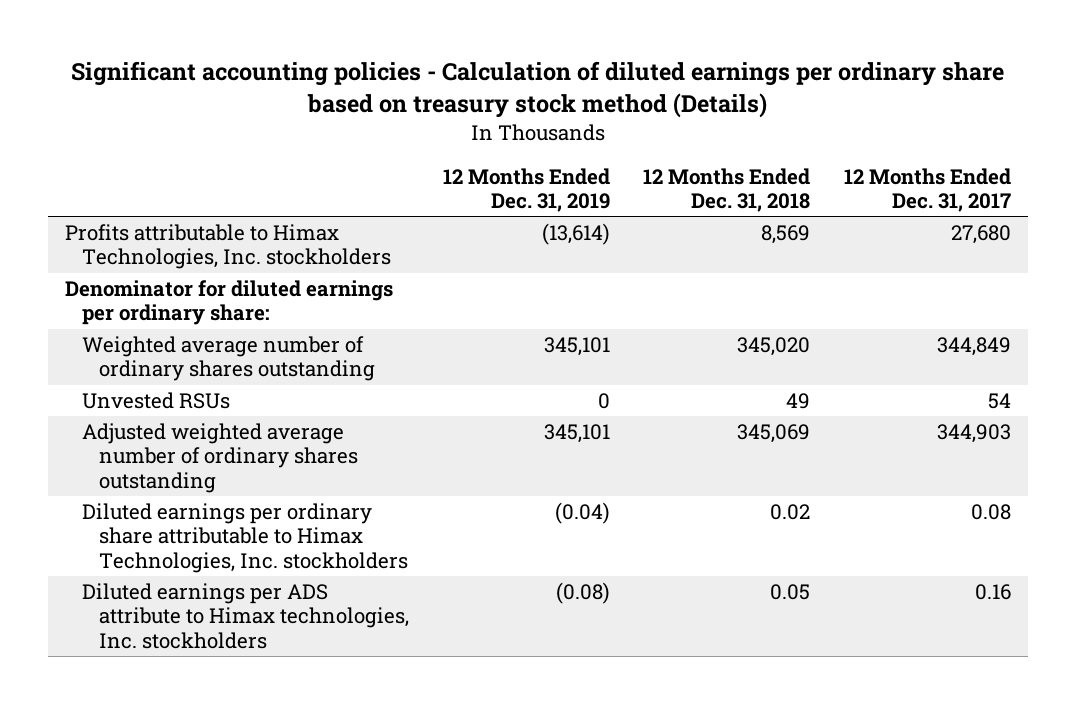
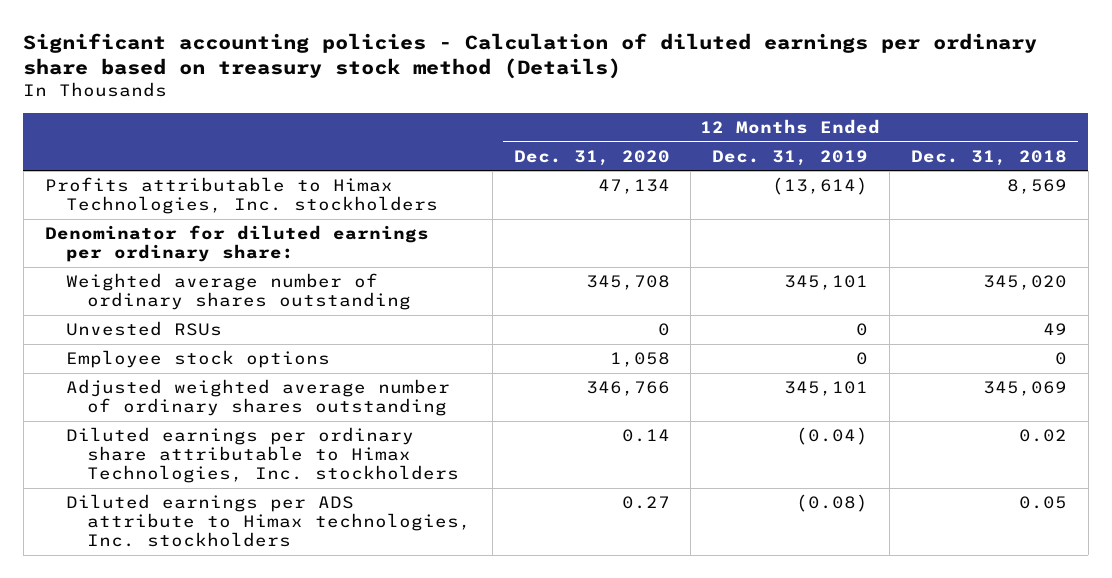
[844,167,1012,213] 12 Months Ended Dec. 31, 2017 -> none
none -> [513,149,670,166] Dec. 31, 2020
none -> [65,350,330,369] Employee stock options

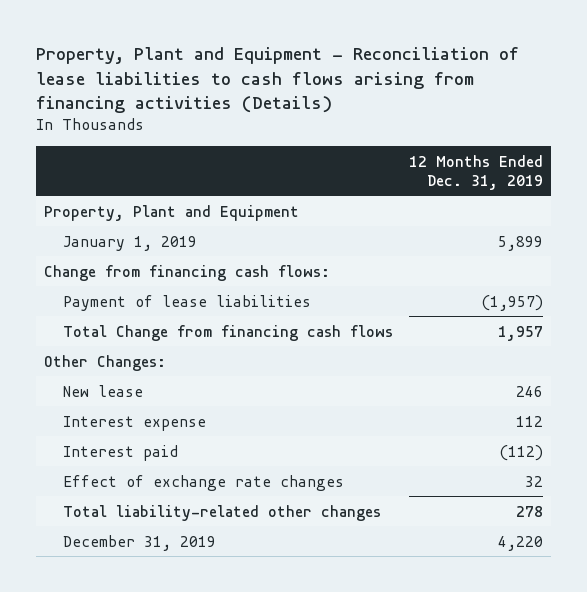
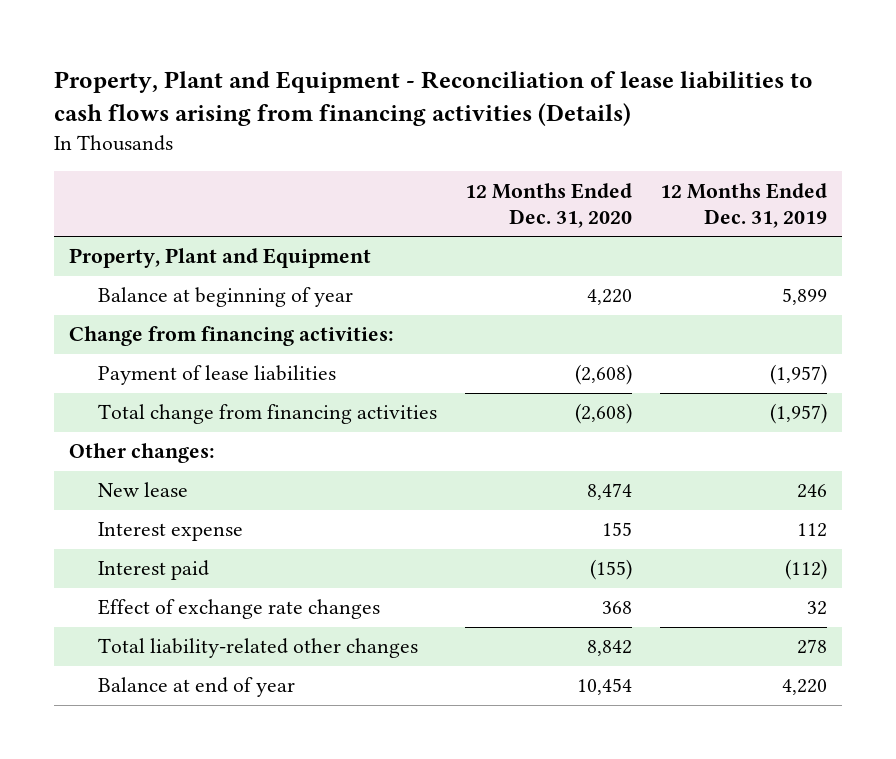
none -> [464,182,632,228] 12 Months Ended Dec. 31, 2020
[63,235,198,251] January 1, 2019 -> [97,287,353,308] Balance at beginning of year
[43,264,330,281] Change from financing cash flows: -> [68,326,394,347] Change from financing activities:
[63,324,394,341] Total Change from financing cash flows -> [97,404,437,425] Total change from financing activities
[498,325,544,341] 1,957 -> [770,403,828,425] (1,957)
[43,354,166,371] Other Changes: -> [68,443,215,464] Other changes:
[63,534,217,551] December 31, 2019 -> [97,677,295,698] Balance at end of year

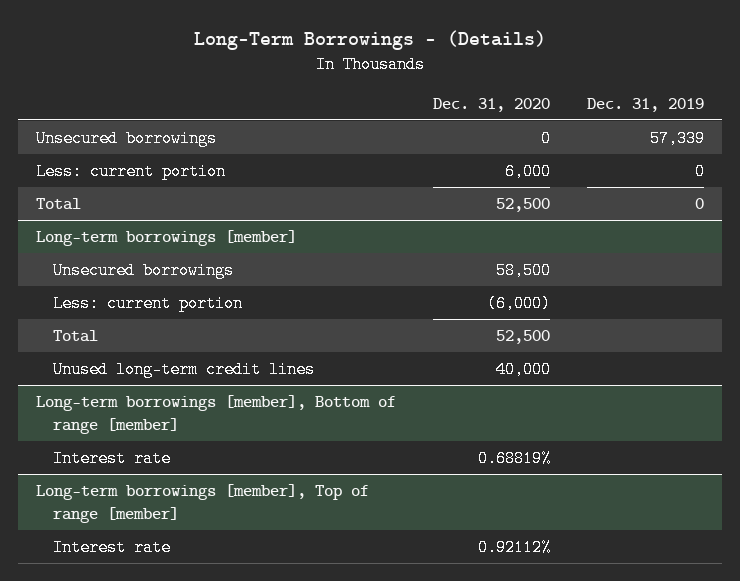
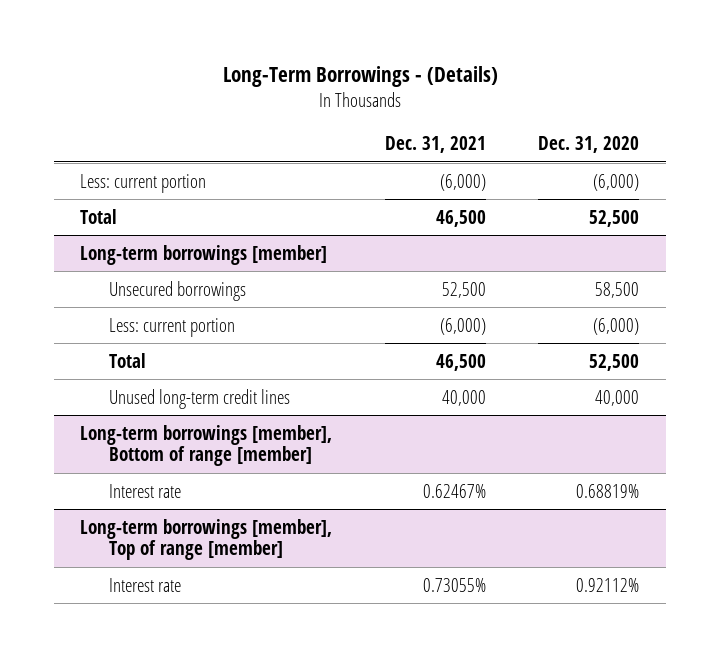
[586,97,704,112] Dec. 31, 2019 -> none
none -> [384,136,486,154] Dec. 31, 2021
[36,129,218,147] Unsecured borrowings -> none
[505,162,552,180] 6,000 -> [593,173,640,191] (6,000)

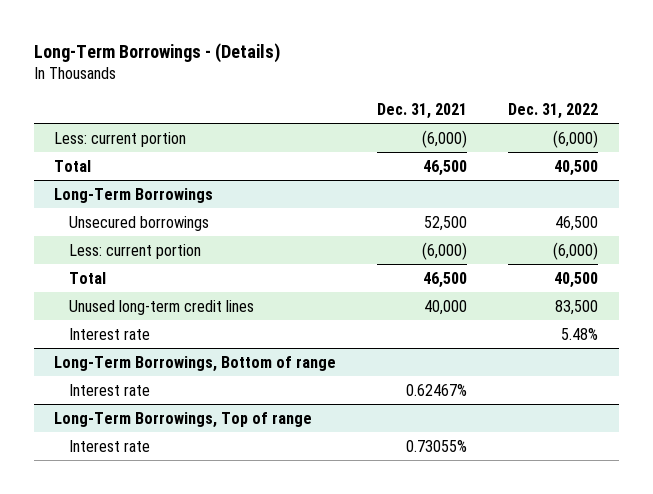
[538,136,640,154] Dec. 31, 2020 -> none
none -> [508,102,599,119] Dec. 31, 2022
[79,244,327,265] Long-term borrowings [member] -> [54,187,214,203] Long-Term Borrowings
none -> [68,327,150,340] Interest rate
[79,424,332,467] Long-term borrowings [member], Bottom of range [member] -> [54,355,337,372] Long-Term Borrowings, Bottom of range
[79,518,332,561] Long-term borrowings [member], Top of range [member] -> [54,411,313,428] Long-Term Borrowings, Top of range

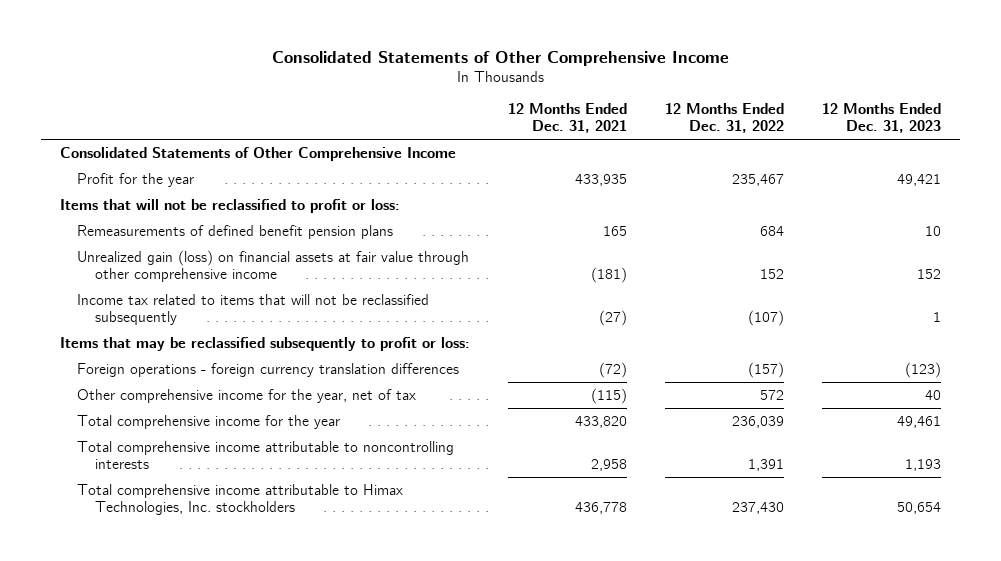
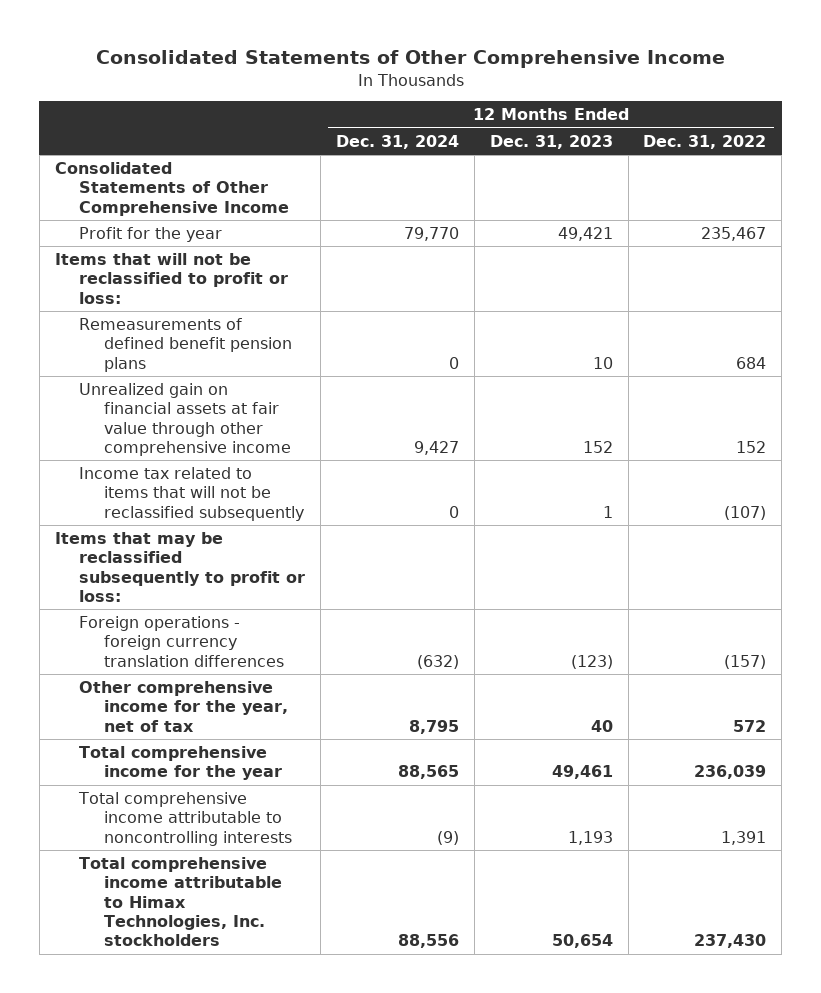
[507,103,627,134] 12 Months Ended Dec. 31, 2021 -> none
none -> [335,134,459,149] Dec. 31, 2024
[77,250,470,282] Unrealized gain (loss) on financial assets at fair value through other comprehensive income -> [79,382,291,456] Unrealized gain on financial assets at fair value through other comprehensive income

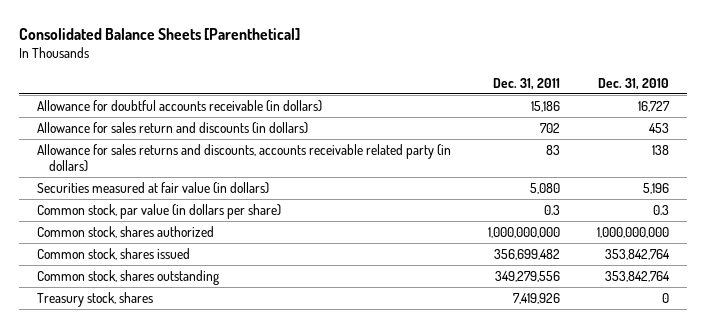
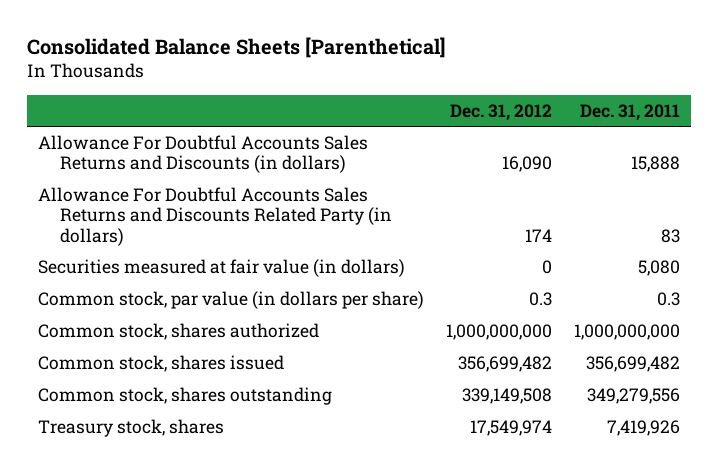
[597,77,669,90] Dec. 31, 2010 -> none
none -> [449,103,552,121] Dec. 31, 2012
[37,100,323,113] Allowance for doubtful accounts receivable (in dollars) -> none
[37,122,309,135] Allowance for sales return and discounts (in dollars) -> [37,135,368,174] Allowance For Doubtful Accounts Sales Returns and Discounts (in dollars)
[540,123,561,134] 702 -> [631,156,681,173] 15,888
[37,144,452,172] Allowance for sales returns and discounts, accounts receivable related party (in dollars) -> [37,187,392,246] Allowance For Doubtful Accounts Sales Returns and Discounts Related Party (in dollars)

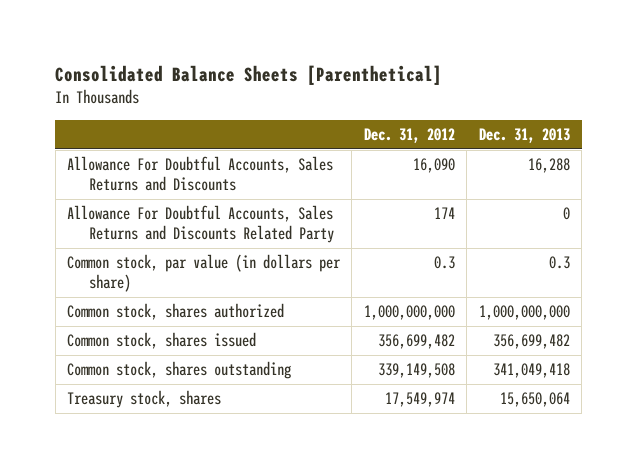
[580,103,681,121] Dec. 31, 2011 -> none
none -> [478,128,570,144] Dec. 31, 2013
[37,259,405,278] Securities measured at fair value (in dollars) -> none
[37,135,368,174] Allowance For Doubtful Accounts Sales Returns and Discounts (in dollars) -> [67,156,334,192] Allowance For Doubtful Accounts, Sales Returns and Discounts
[37,187,392,246] Allowance For Doubtful Accounts Sales Returns and Discounts Related Party (in dollars) -> [67,205,335,244] Allowance For Doubtful Accounts, Sales Returns and Discounts Related Party

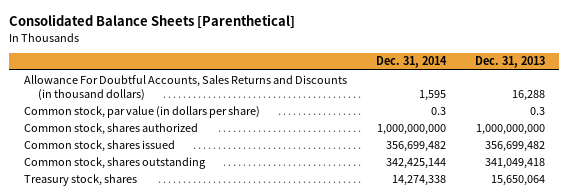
[363,128,455,144] Dec. 31, 2012 -> none
none -> [375,56,447,69] Dec. 31, 2014
[67,205,335,244] Allowance For Doubtful Accounts, Sales Returns and Discounts Related Party -> none
[67,156,334,192] Allowance For Doubtful Accounts, Sales Returns and Discounts -> [23,74,347,101] Allowance For Doubtful Accounts, Sales Returns and Discounts (in thousand dollars)

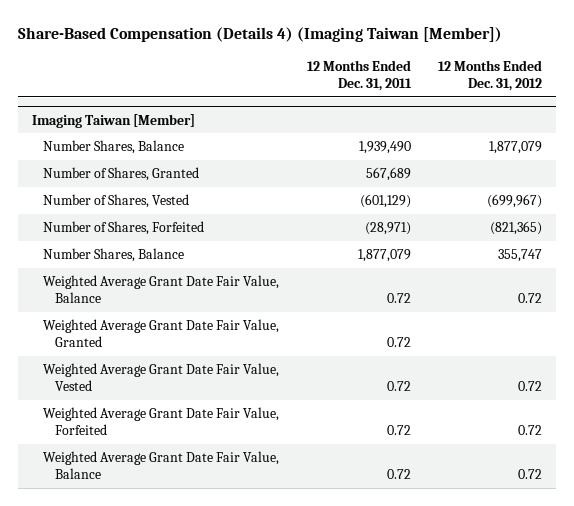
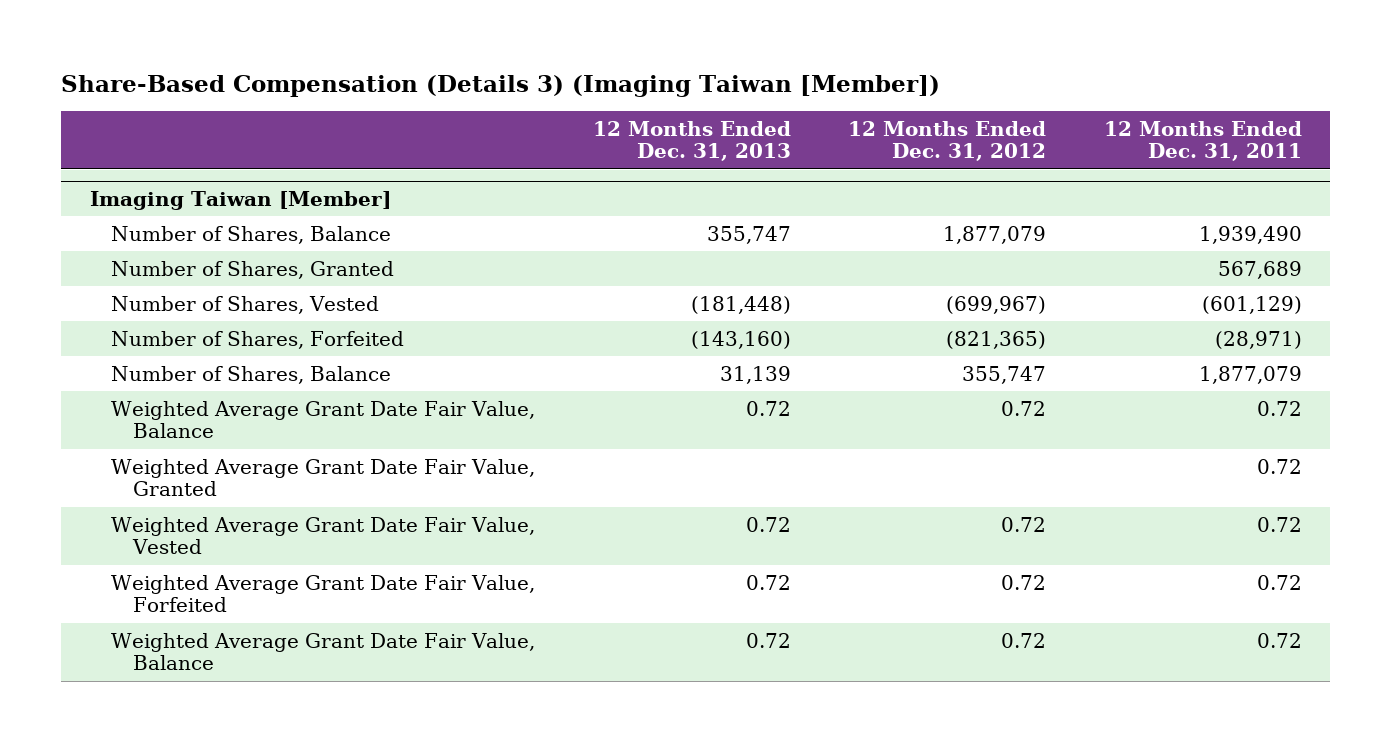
[18,27,503,43] Share-Based Compensation (Details 4) (Imaging Taiwan [Member]) -> [61,74,941,97] Share-Based Compensation (Details 3) (Imaging Taiwan [Member])
none -> [592,120,791,162] 12 Months Ended Dec. 31, 2013
[43,139,185,154] Number Shares, Balance -> [111,225,392,244] Number of Shares, Balance
[43,247,185,262] Number Shares, Balance -> [111,365,392,384] Number of Shares, Balance

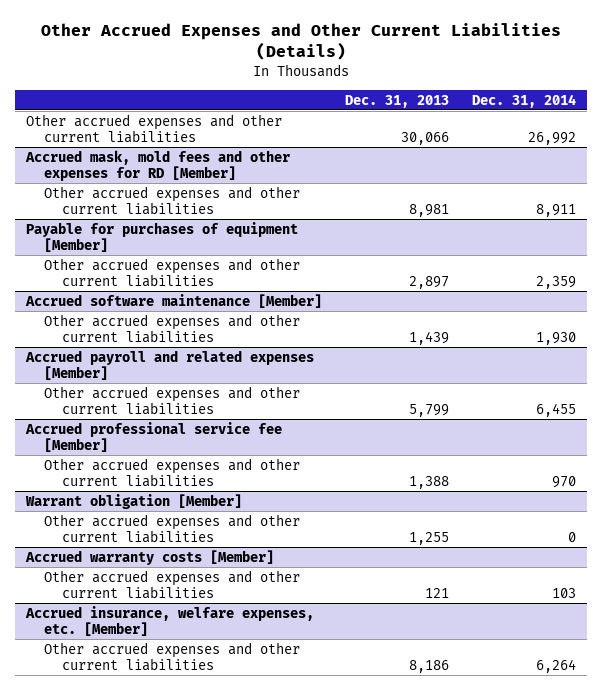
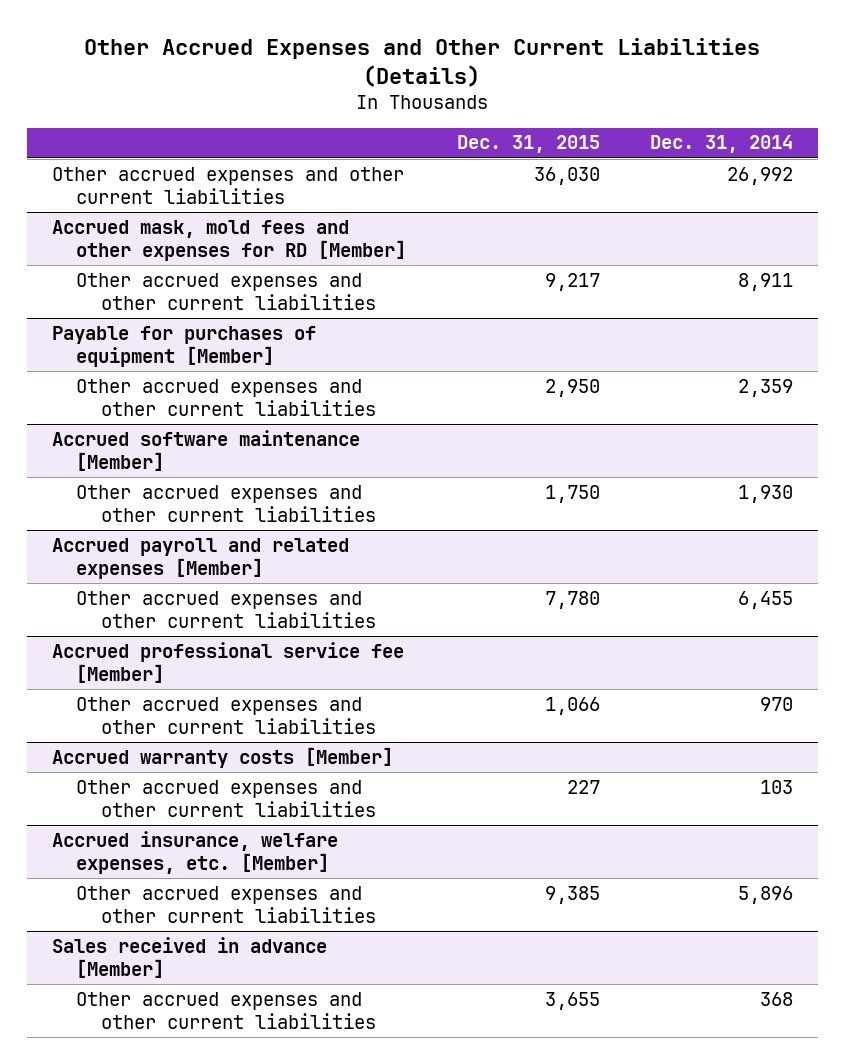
[345,94,450,108] Dec. 31, 2013 -> none
none -> [456,135,600,154] Dec. 31, 2015
[25,493,243,509] Warrant obligation [Member] -> none
[44,513,301,544] Other accrued expenses and other current liabilities -> none
[535,659,576,674] 6,264 -> [737,885,793,904] 5,896
none -> [51,936,327,979] Sales received in advance [Member]
none -> [76,991,377,1030] Other accrued expenses and other current liabilities

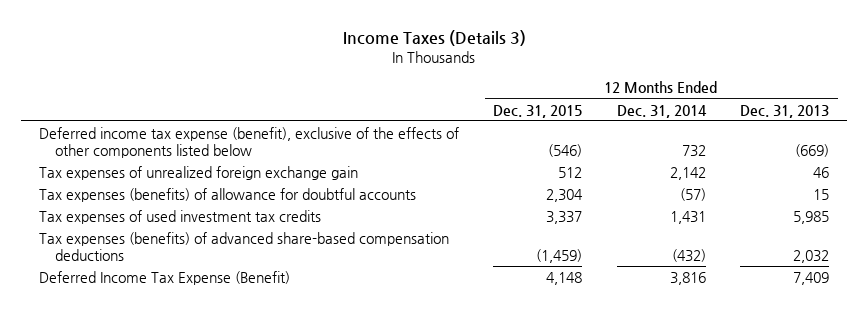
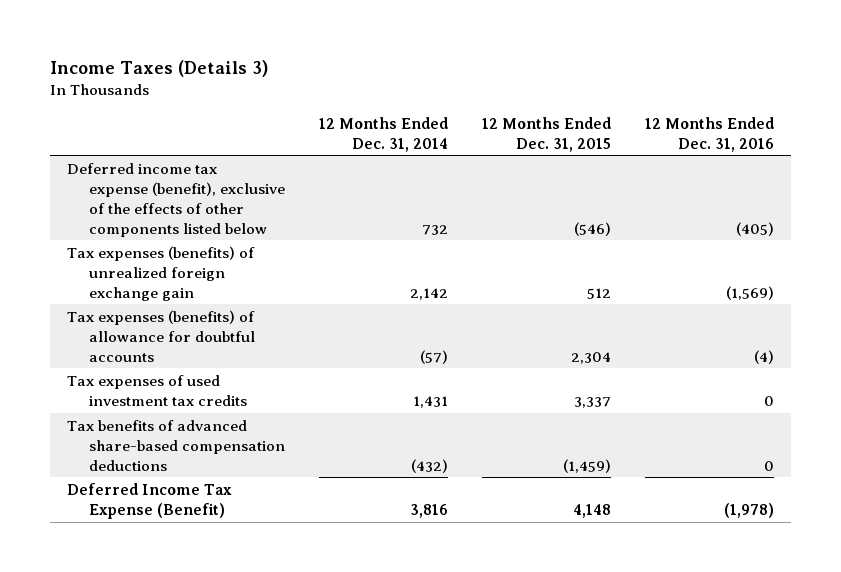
[740,104,830,118] Dec. 31, 2013 -> none
none -> [645,116,775,152] 12 Months Ended Dec. 31, 2016
[38,166,358,181] Tax expenses of unrealized foreign exchange gain -> [66,245,255,301] Tax expenses (benefits) of unrealized foreign exchange gain
[38,232,449,262] Tax expenses (benefits) of advanced share-based compensation deductions -> [66,419,285,471] Tax benefits of advanced share-based compensation deductions

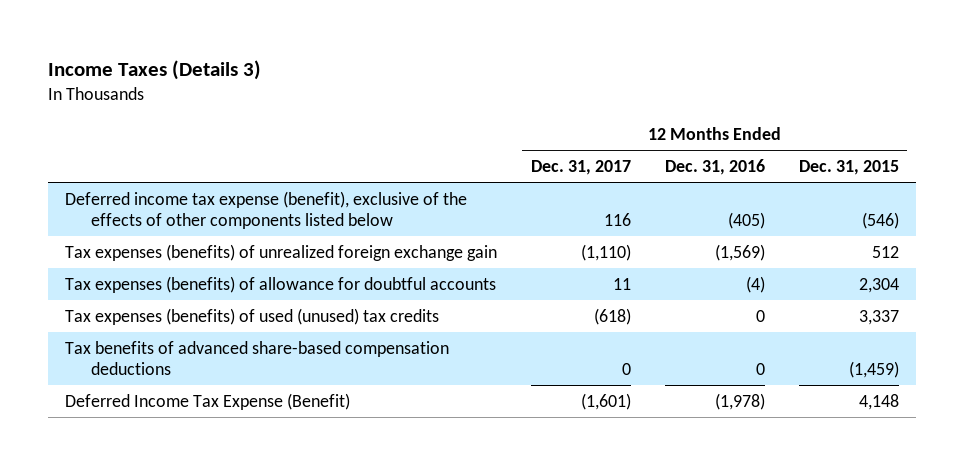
[318,116,448,152] 12 Months Ended Dec. 31, 2014 -> none
none -> [530,160,631,176] Dec. 31, 2017
[66,374,247,406] Tax expenses of used investment tax credits -> [64,307,439,325] Tax expenses (benefits) of used (unused) tax credits

